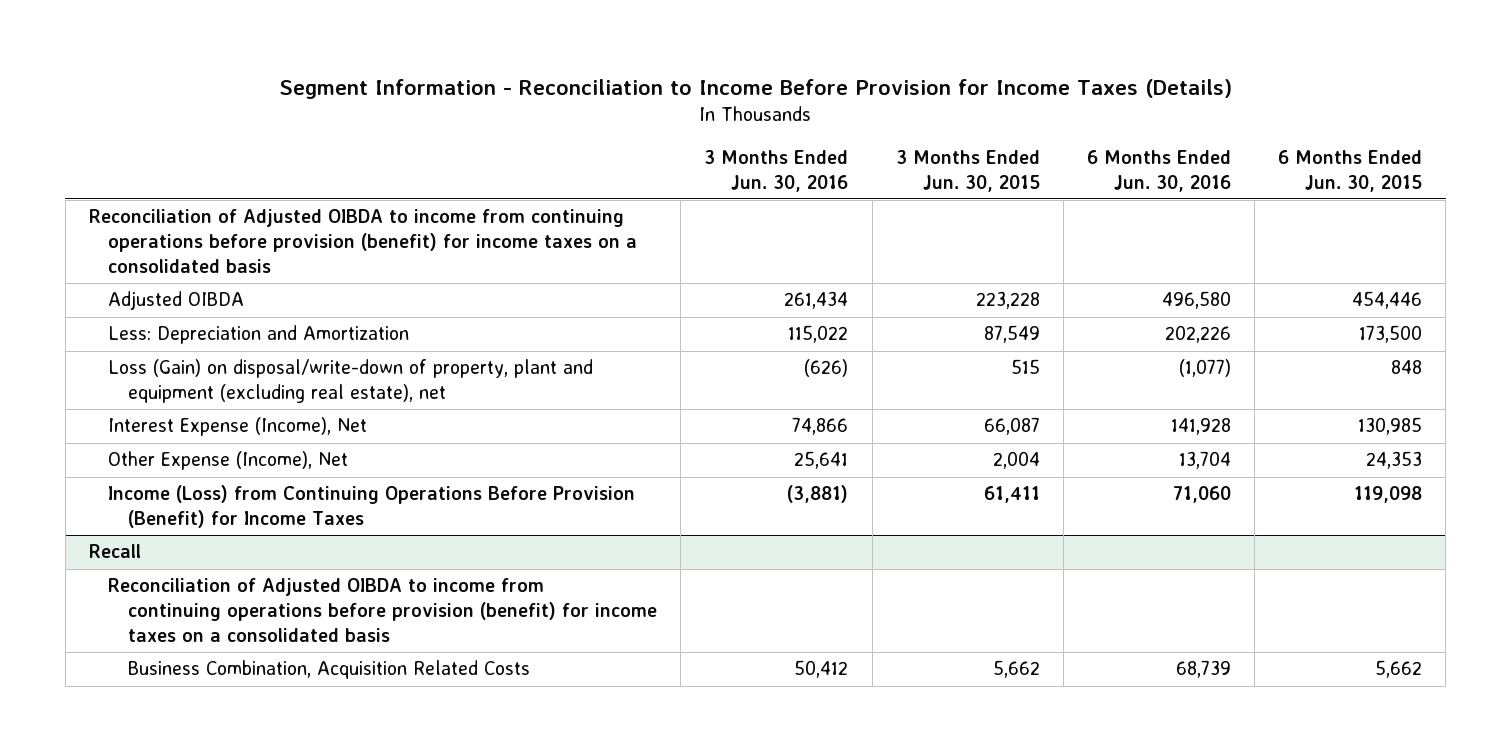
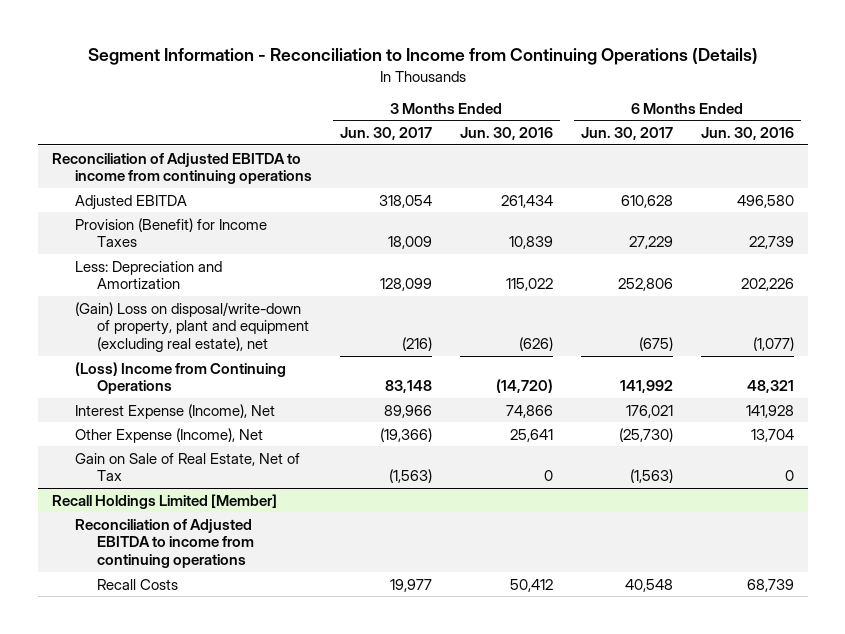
[279,79,1233,100] Segment Information - Reconciliation to Income Before Provision for Income Taxes (Details) -> [87,48,758,66] Segment Information - Reconciliation to Income from Continuing Operations (Details)
[895,149,1040,192] 3 Months Ended Jun. 30, 2015 -> none
[1277,149,1422,192] 6 Months Ended Jun. 30, 2015 -> none
none -> [339,127,432,141] Jun. 30, 2017
none -> [580,127,673,141] Jun. 30, 2017
[88,209,638,273] Reconciliation of Adjusted OIBDA to income from continuing operations before provision (benefit) for income taxes on a consolidated basis -> [51,152,312,185] Reconciliation of Adjusted EBITDA to income from continuing operations
[108,291,245,311] Adjusted OIBDA -> [74,194,187,210] Adjusted EBITDA
none -> [74,217,267,248] Provision (Benefit) for Income Taxes
[108,359,594,404] Loss (Gain) on disposal/write-down of property, plant and equipment (excluding real estate), net -> [74,301,310,353] (Gain) Loss on disposal/write-down of property, plant and equipment (excluding real estate), net
none -> [74,361,286,395] (Loss) Income from Continuing Operations
[108,485,636,529] Income (Loss) from Continuing Operations Before Provision (Benefit) for Income Taxes -> none
none -> [74,452,300,482] Gain on Sale of Real Estate, Net of Tax
[88,544,141,559] Recall -> [51,493,277,509] Recall Holdings Limited [Member]
[108,578,658,642] Reconciliation of Adjusted OIBDA to income from continuing operations before provision (benefit) for income taxes on a consolidated basis -> [74,518,255,569] Reconciliation of Adjusted EBITDA to income from continuing operations
[128,660,531,680] Business Combination, Acquisition Related Costs -> [97,578,179,590] Recall Costs

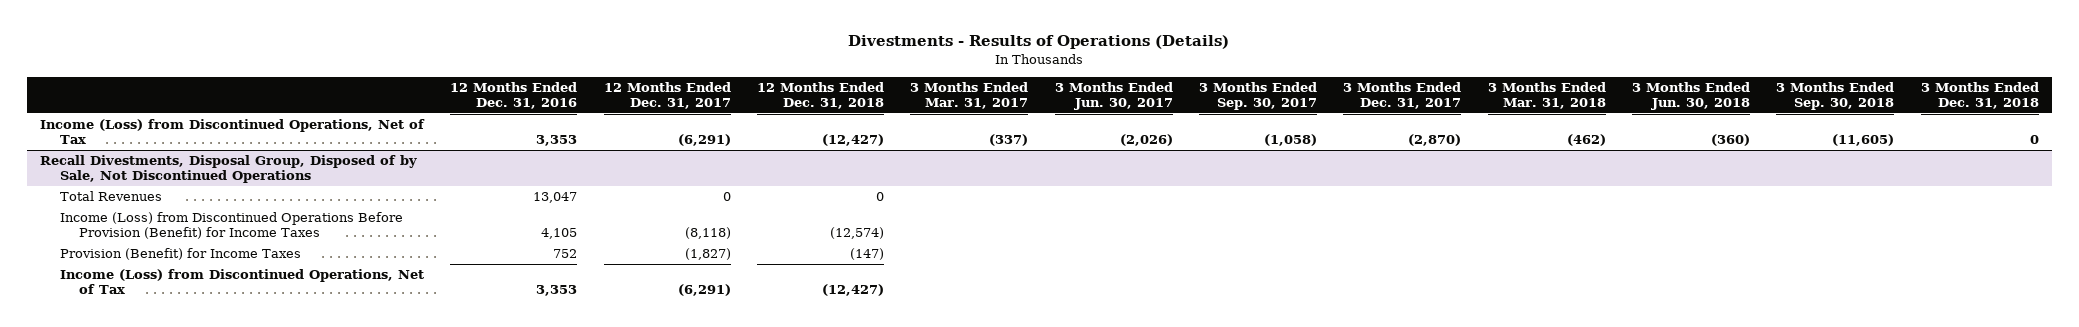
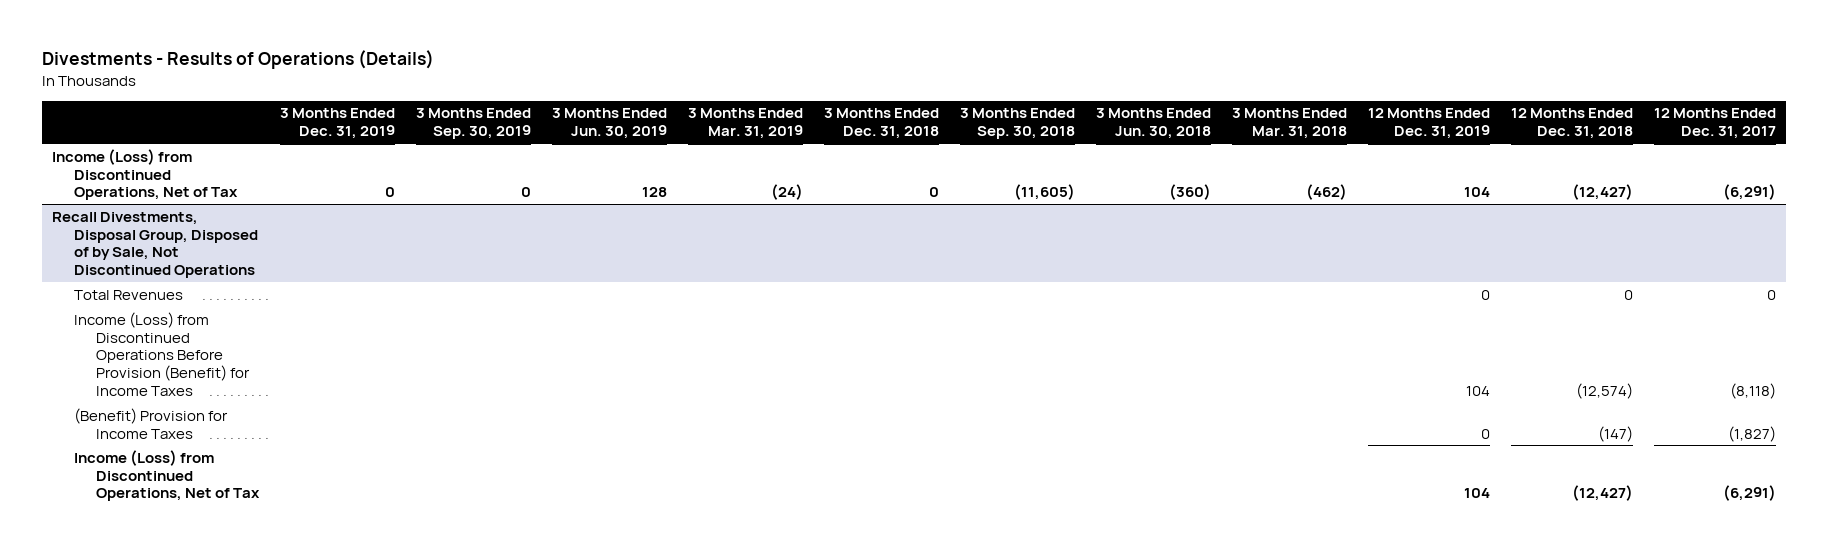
[450,81,578,109] 12 Months Ended Dec. 31, 2016 -> none
[910,81,1029,109] 3 Months Ended Mar. 31, 2017 -> none
[1054,81,1173,110] 3 Months Ended Jun. 30, 2017 -> none
[1198,81,1317,110] 3 Months Ended Sep. 30, 2017 -> none
[1343,81,1462,109] 3 Months Ended Dec. 31, 2017 -> none
none -> [279,108,395,140] 3 Months Ended Dec. 31, 2019
none -> [415,108,531,140] 3 Months Ended Sep. 30, 2019
none -> [551,108,667,140] 3 Months Ended Jun. 30, 2019
none -> [687,108,803,140] 3 Months Ended Mar. 31, 2019
none -> [1367,108,1490,140] 12 Months Ended Dec. 31, 2019
[59,248,301,261] Provision (Benefit) for Income Taxes -> [74,407,229,439] (Benefit) Provision for Income Taxes

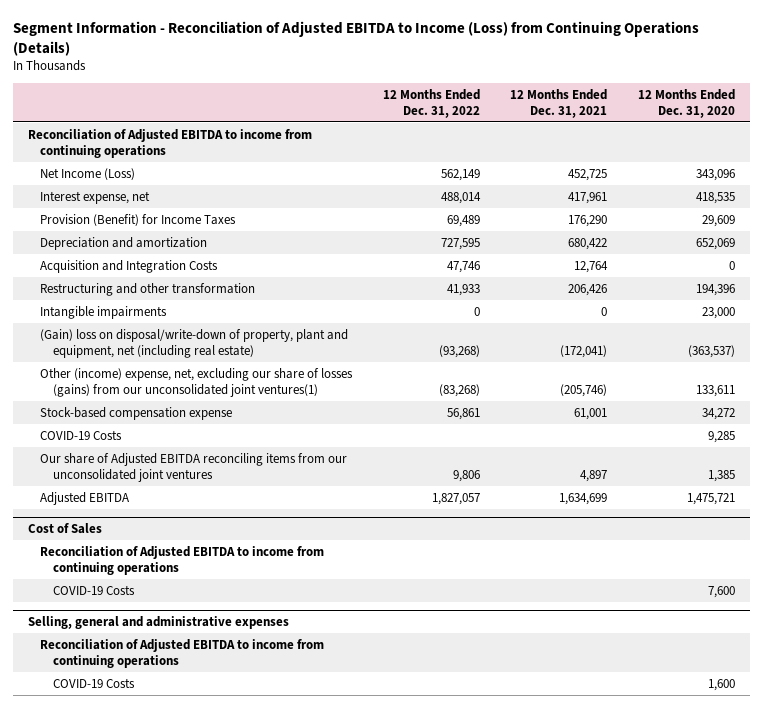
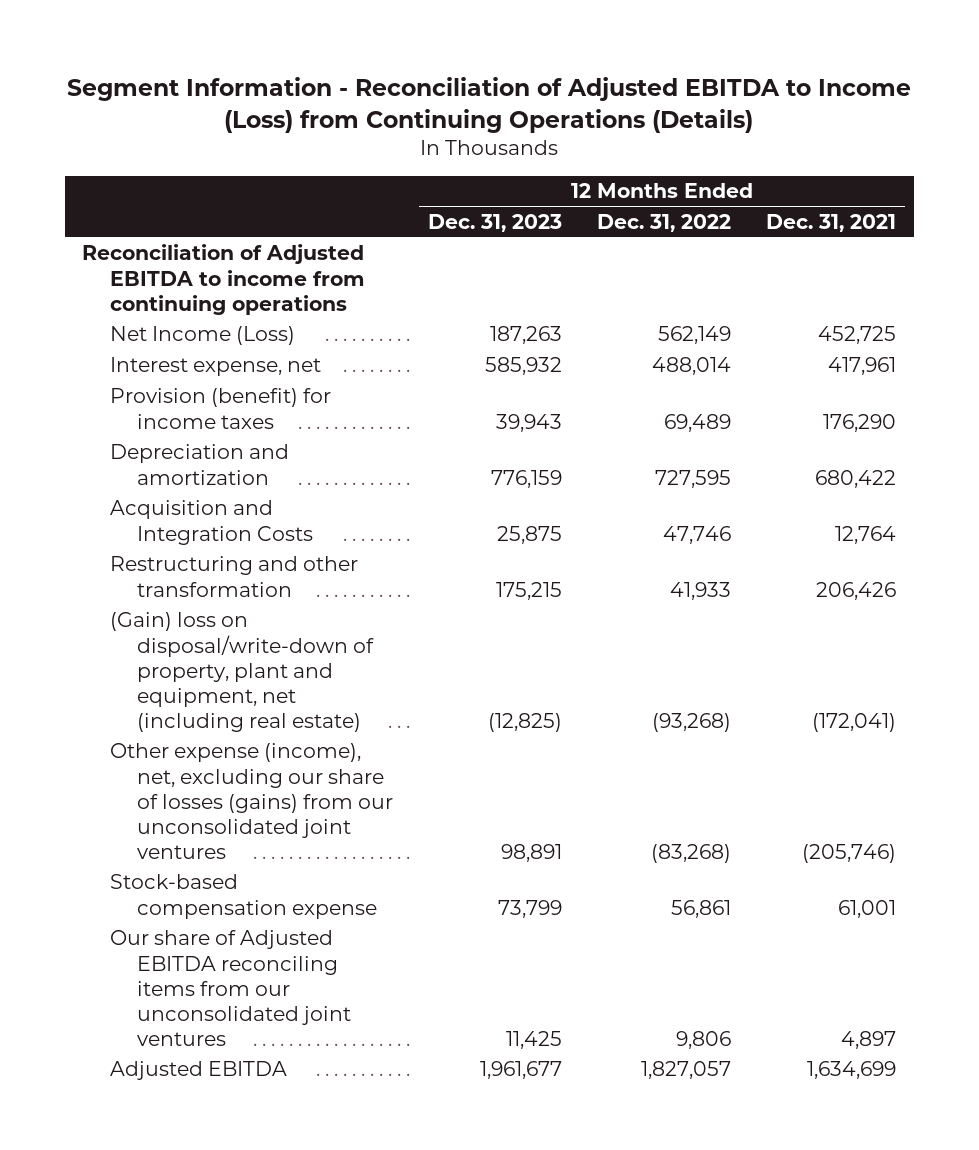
[637,88,735,118] 12 Months Ended Dec. 31, 2020 -> none
none -> [427,213,562,232] Dec. 31, 2023
[40,213,237,226] Provision (Benefit) for Income Taxes -> [109,388,331,429] Provision (benefit) for income taxes
[40,305,168,319] Intangible impairments -> none
[40,367,354,397] Other (income) expense, net, excluding our share of losses (gains) from our unconsolidated joint ventures(1) -> [109,743,393,859] Other expense (income), net, excluding our share of losses (gains) from our unconsolidated joint ventures
[40,429,123,440] COVID-19 Costs -> none
[28,522,103,534] Cost of Sales -> none
[40,545,325,575] Reconciliation of Adjusted EBITDA to income from continuing operations -> none
[52,584,135,595] COVID-19 Costs -> none
[28,615,290,629] Selling, general and administrative expenses -> none
[40,638,325,668] Reconciliation of Adjusted EBITDA to income from continuing operations -> none
[52,677,135,688] COVID-19 Costs -> none

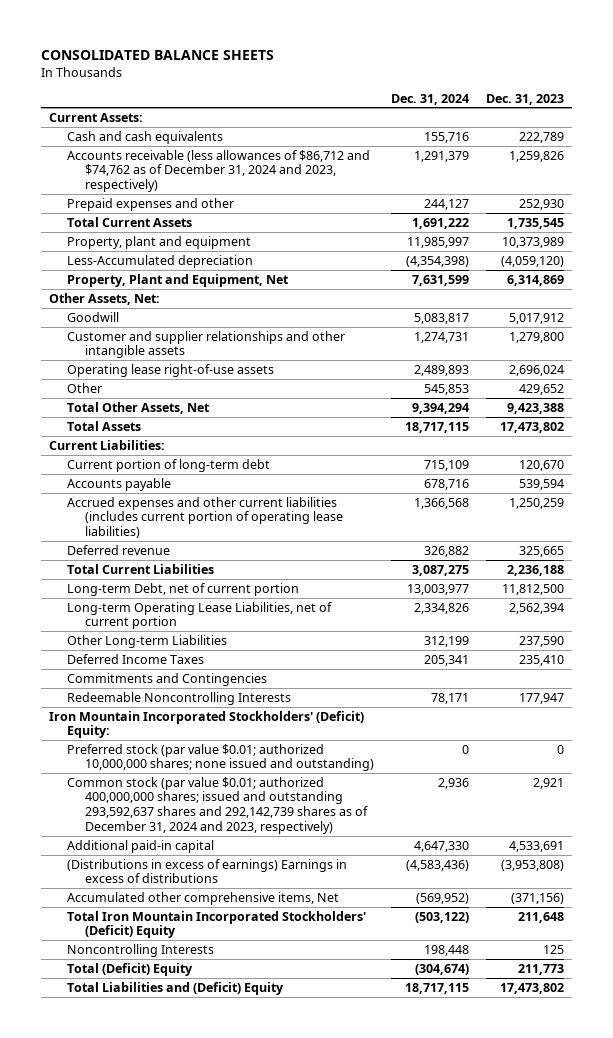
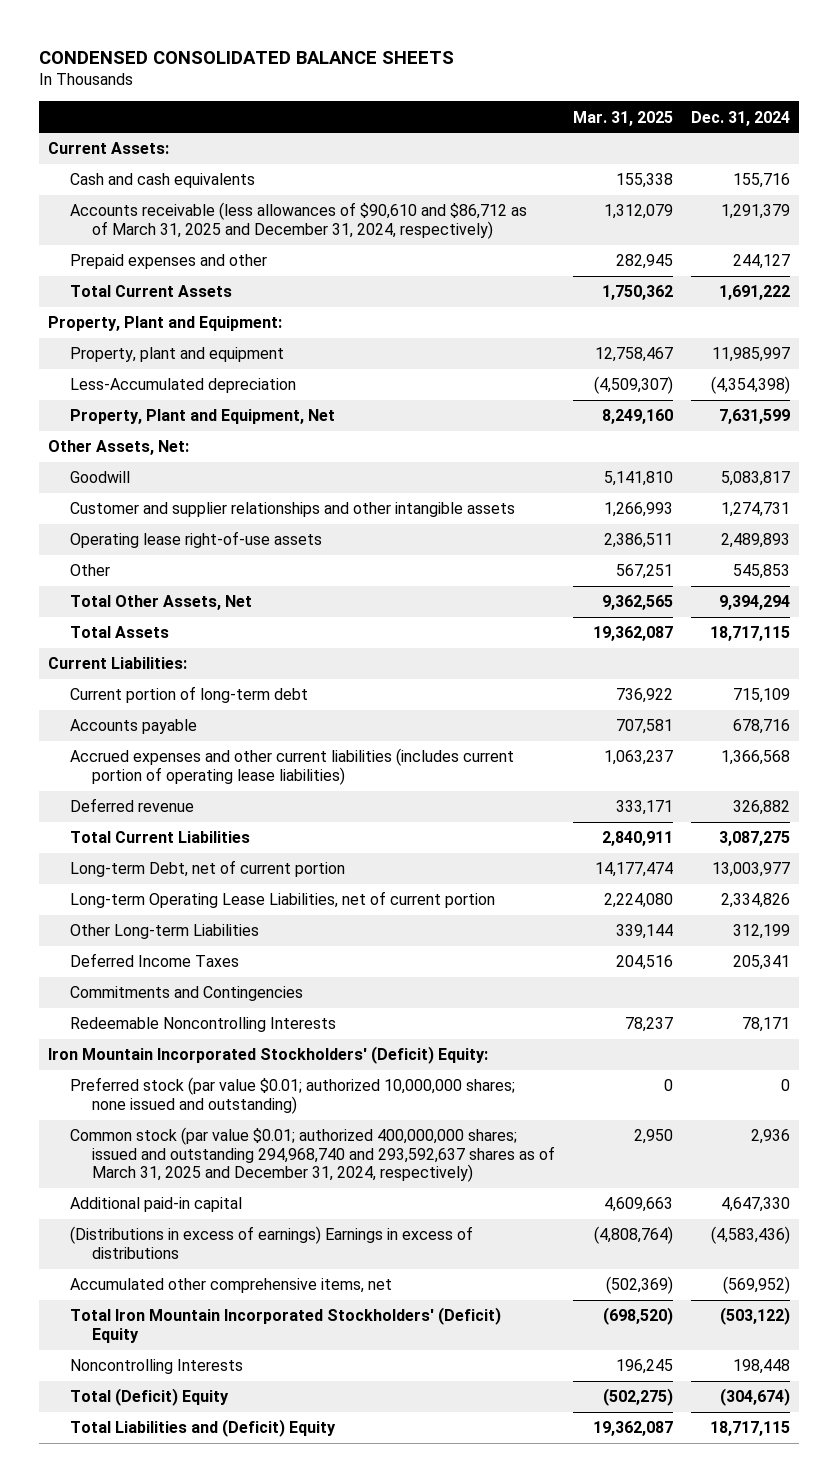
[40,49,274,60] CONSOLIDATED BALANCE SHEETS -> [39,50,455,64] CONDENSED CONSOLIDATED BALANCE SHEETS
[485,93,564,105] Dec. 31, 2023 -> none
none -> [573,110,674,126] Mar. 31, 2025
[67,149,371,193] Accounts receivable (less allowances of $86,712 and $74,762 as of December 31, 2024 and 2023, respectively) -> [70,202,528,239] Accounts receivable (less allowances of $90,610 and $86,712 as of March 31, 2025 and December 31, 2024, respectively)
none -> [48,316,283,332] Property, Plant and Equipment:
[67,776,369,834] Common stock (par value $0.01; authorized 400,000,000 shares; issued and outstanding 293,592,637 shares and 292,142,739 shares as of December 31, 2024 and 2023, respectively) -> [70,1127,555,1183] Common stock (par value $0.01; authorized 400,000,000 shares; issued and outstanding 294,968,740 and 293,592,637 shares as of March 31, 2025 and December 31, 2024, respectively)
[67,891,340,905] Accumulated other comprehensive items, Net -> [70,1278,393,1294] Accumulated other comprehensive items, net

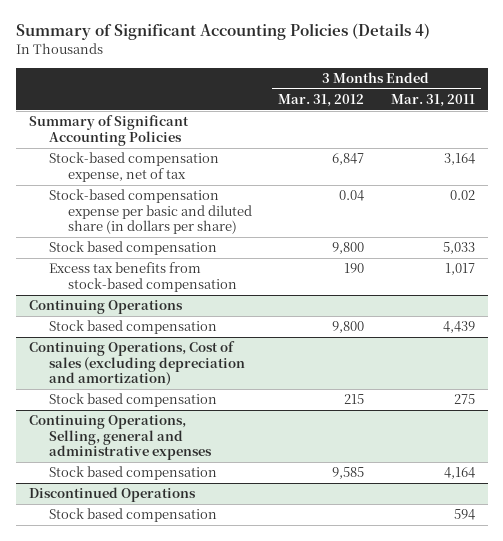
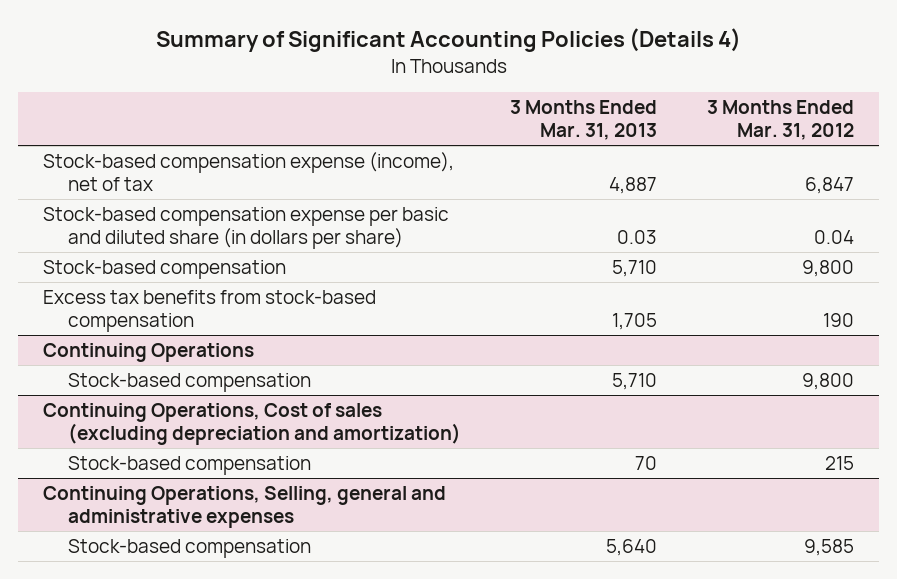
[390,94,475,108] Mar. 31, 2011 -> none
none -> [510,99,658,140] 3 Months Ended Mar. 31, 2013
[28,115,189,146] Summary of Significant Accounting Policies -> none
[48,152,219,182] Stock-based compensation expense, net of tax -> [43,152,455,191] Stock-based compensation expense (income), net of tax
[48,241,217,256] Stock based compensation -> [43,260,287,280] Stock-based compensation
[48,320,217,335] Stock based compensation -> [67,373,311,393] Stock-based compensation
[48,393,217,408] Stock based compensation -> [67,456,311,476] Stock-based compensation
[28,487,196,503] Discontinued Operations -> none
[48,508,217,523] Stock based compensation -> none
[48,466,217,481] Stock based compensation -> [67,539,311,559] Stock-based compensation

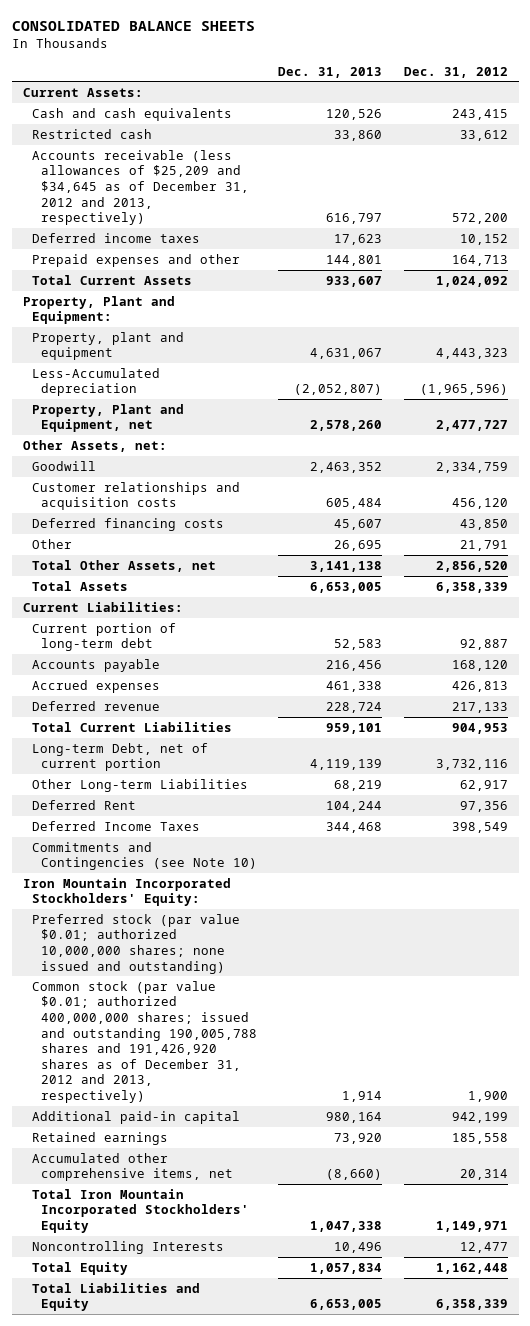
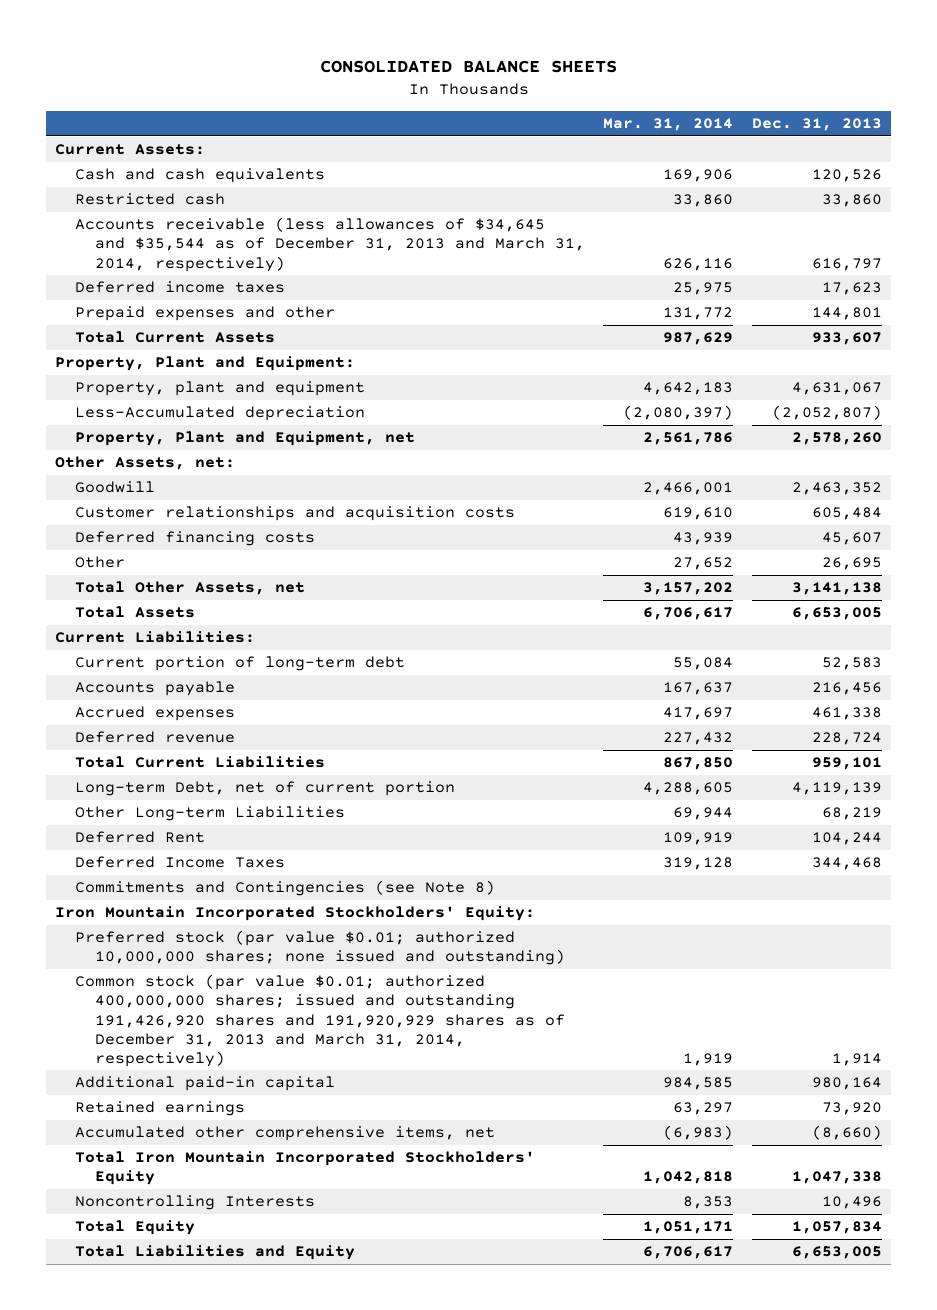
[403,66,508,78] Dec. 31, 2012 -> none
none -> [603,118,734,132] Mar. 31, 2014
[31,149,250,226] Accounts receivable (less allowances of $25,209 and $34,645 as of December 31, 2012 and 2013, respectively) -> [75,217,586,272] Accounts receivable (less allowances of $34,645 and $35,544 as of December 31, 2013 and March 31, 2014, respectively)
[31,841,258,871] Commitments and Contingencies (see Note 10) -> [75,880,496,897] Commitments and Contingencies (see Note 8)
[31,980,258,1104] Common stock (par value $0.01; authorized 400,000,000 shares; issued and outstanding 190,005,788 shares and 191,426,920 shares as of December 31, 2012 and 2013, respectively) -> [75,974,566,1067] Common stock (par value $0.01; authorized 400,000,000 shares; issued and outstanding 191,426,920 shares and 191,920,929 shares as of December 31, 2013 and March 31, 2014, respectively)

